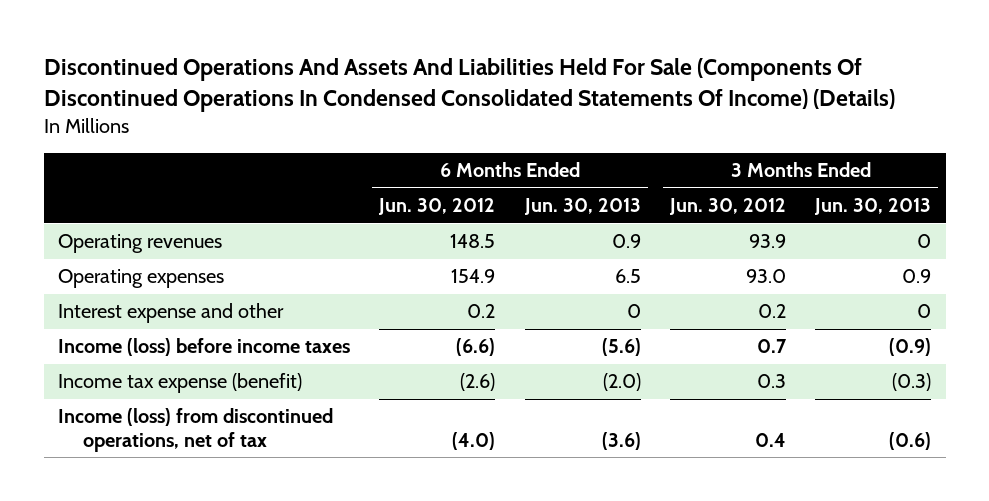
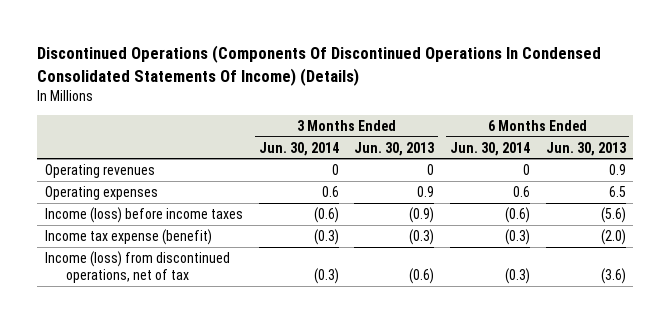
[43,57,895,112] Discontinued Operations And Assets And Liabilities Held For Sale (Components Of Discontinued Operations In Condensed Consolidated Statements Of Income) (Details) -> [37,45,602,86] Discontinued Operations (Components Of Discontinued Operations In Condensed Consolidated Statements Of Income) (Details)
[378,198,496,216] Jun. 30, 2012 -> none
[668,198,786,216] Jun. 30, 2012 -> none
none -> [258,141,339,156] Jun. 30, 2014
none -> [449,141,530,156] Jun. 30, 2014
[58,303,285,324] Interest expense and other -> none

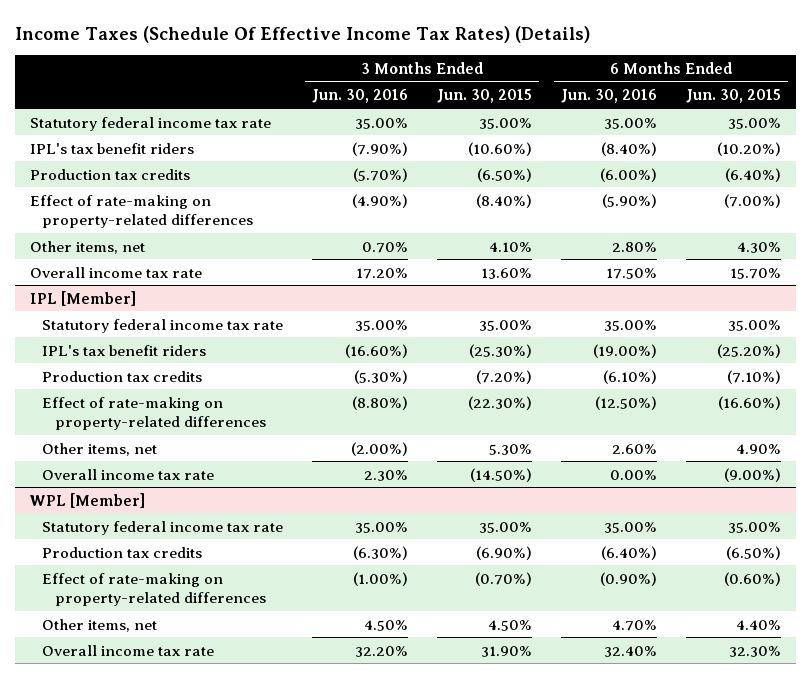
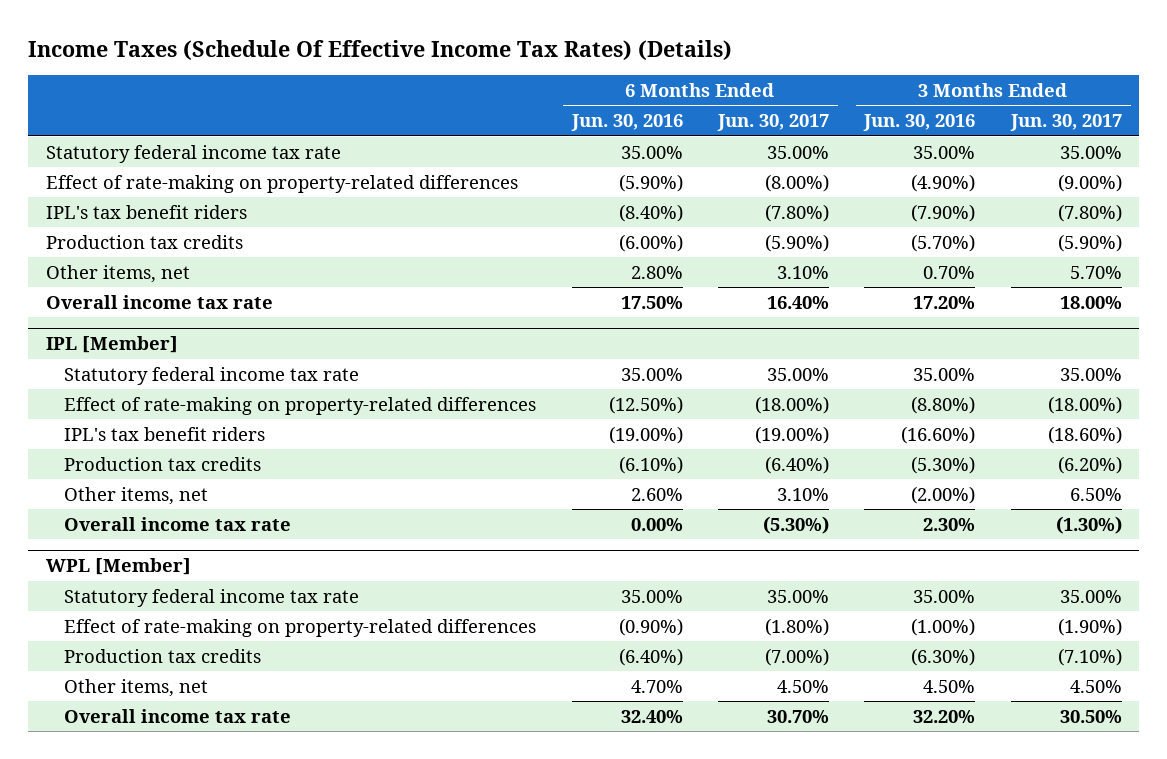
[437,89,533,104] Jun. 30, 2015 -> none
[686,89,782,104] Jun. 30, 2015 -> none
none -> [717,114,830,132] Jun. 30, 2017
none -> [1009,114,1122,132] Jun. 30, 2017
[29,194,254,229] Effect of rate-making on property-related differences -> [45,174,518,193] Effect of rate-making on property-related differences
[42,396,266,431] Effect of rate-making on property-related differences -> [64,396,537,415] Effect of rate-making on property-related differences
[42,546,203,558] Production tax credits -> [64,648,262,663] Production tax credits

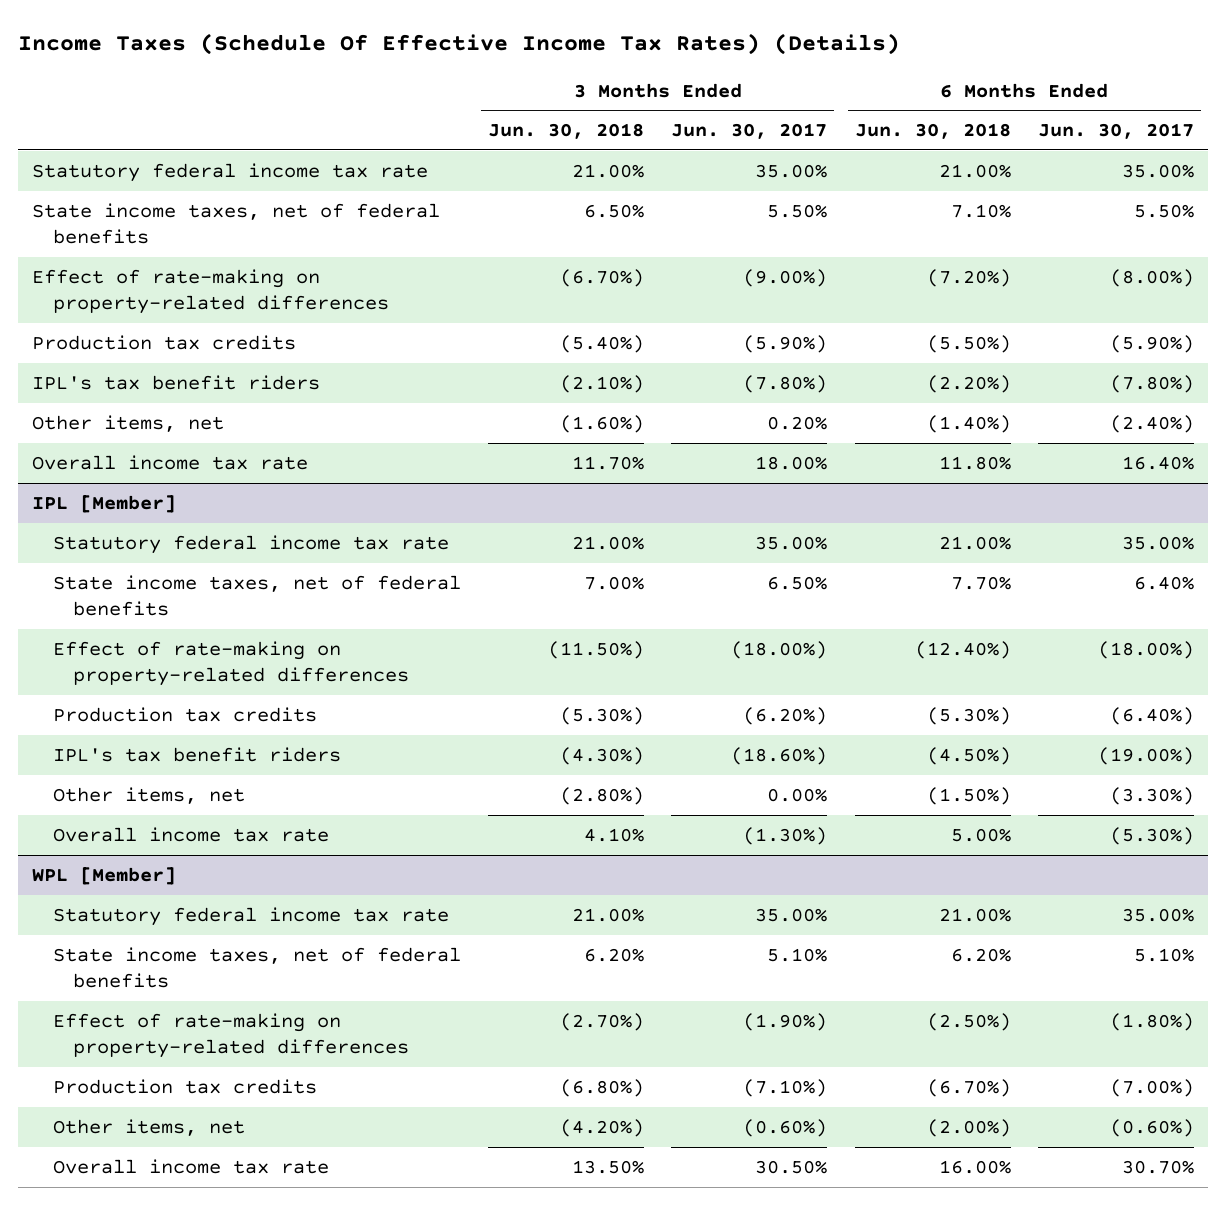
[570,114,683,132] Jun. 30, 2016 -> none
[863,114,976,132] Jun. 30, 2016 -> none
none -> [488,123,645,140] Jun. 30, 2018
none -> [854,123,1011,140] Jun. 30, 2018
none -> [32,202,441,245] State income taxes, net of federal benefits
[45,204,247,219] IPL's tax benefit riders -> [32,374,321,390] IPL's tax benefit riders
[777,265,830,279] 3.10% -> [1110,414,1195,433] (2.40%)
[1069,265,1122,279] 5.70% -> [767,415,828,430] 0.20%
none -> [52,574,461,617] State income taxes, net of federal benefits
[64,426,266,441] IPL's tax benefit riders -> [52,746,341,762] IPL's tax benefit riders
[777,487,830,501] 3.10% -> [1110,786,1195,805] (3.30%)
[1069,487,1122,501] 6.50% -> [767,787,828,802] 0.00%
none -> [52,946,461,989] State income taxes, net of federal benefits
[777,679,830,693] 4.50% -> [1110,1118,1195,1137] (0.60%)
[1069,679,1122,693] 4.50% -> [743,1118,828,1137] (0.60%)

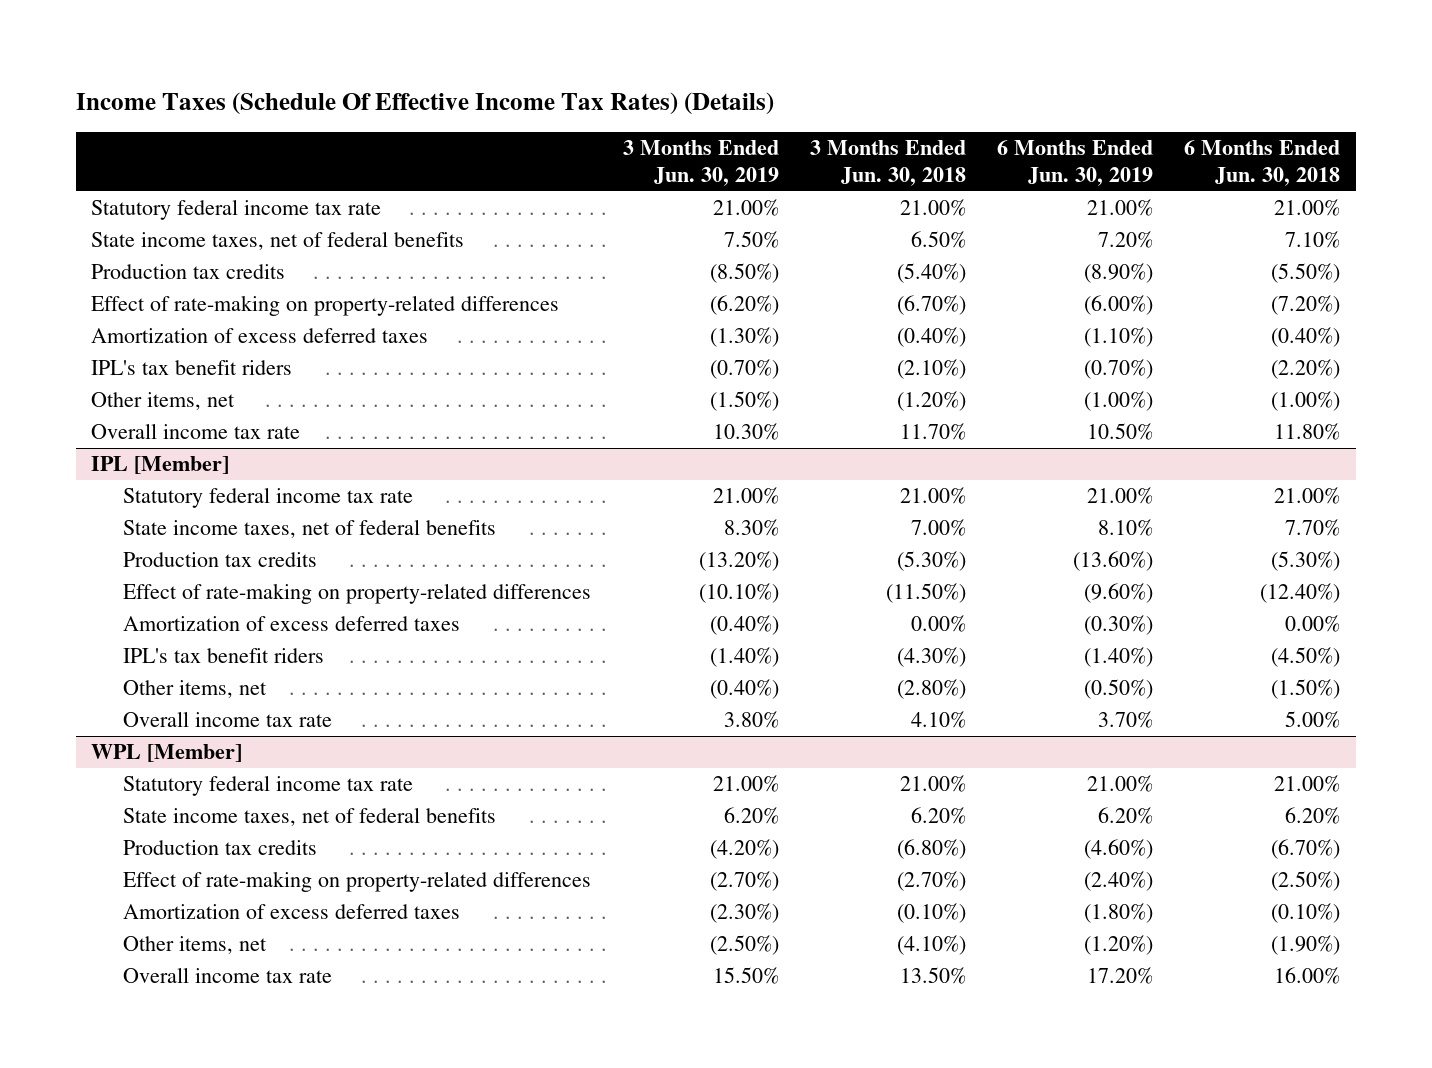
[671,123,828,140] Jun. 30, 2017 -> none
[1038,123,1195,140] Jun. 30, 2017 -> none
none -> [622,140,779,186] 3 Months Ended Jun. 30, 2019
none -> [997,140,1154,186] 6 Months Ended Jun. 30, 2019
[32,268,389,315] Effect of rate-making on property-related differences -> [91,295,560,317] Effect of rate-making on property-related differences
none -> [91,328,429,344] Amortization of excess deferred taxes
[560,414,645,433] (1.60%) -> [896,391,966,412] (1.20%)
[926,414,1011,433] (1.40%) -> [1271,391,1341,412] (1.00%)
[52,640,410,687] Effect of rate-making on property-related differences -> [123,583,592,605] Effect of rate-making on property-related differences
none -> [123,616,461,632] Amortization of excess deferred taxes
[52,1012,410,1059] Effect of rate-making on property-related differences -> [123,871,592,893] Effect of rate-making on property-related differences
none -> [123,904,461,920] Amortization of excess deferred taxes
[560,1118,645,1137] (4.20%) -> [896,935,966,956] (4.10%)
[926,1118,1011,1137] (2.00%) -> [1271,935,1341,956] (1.90%)

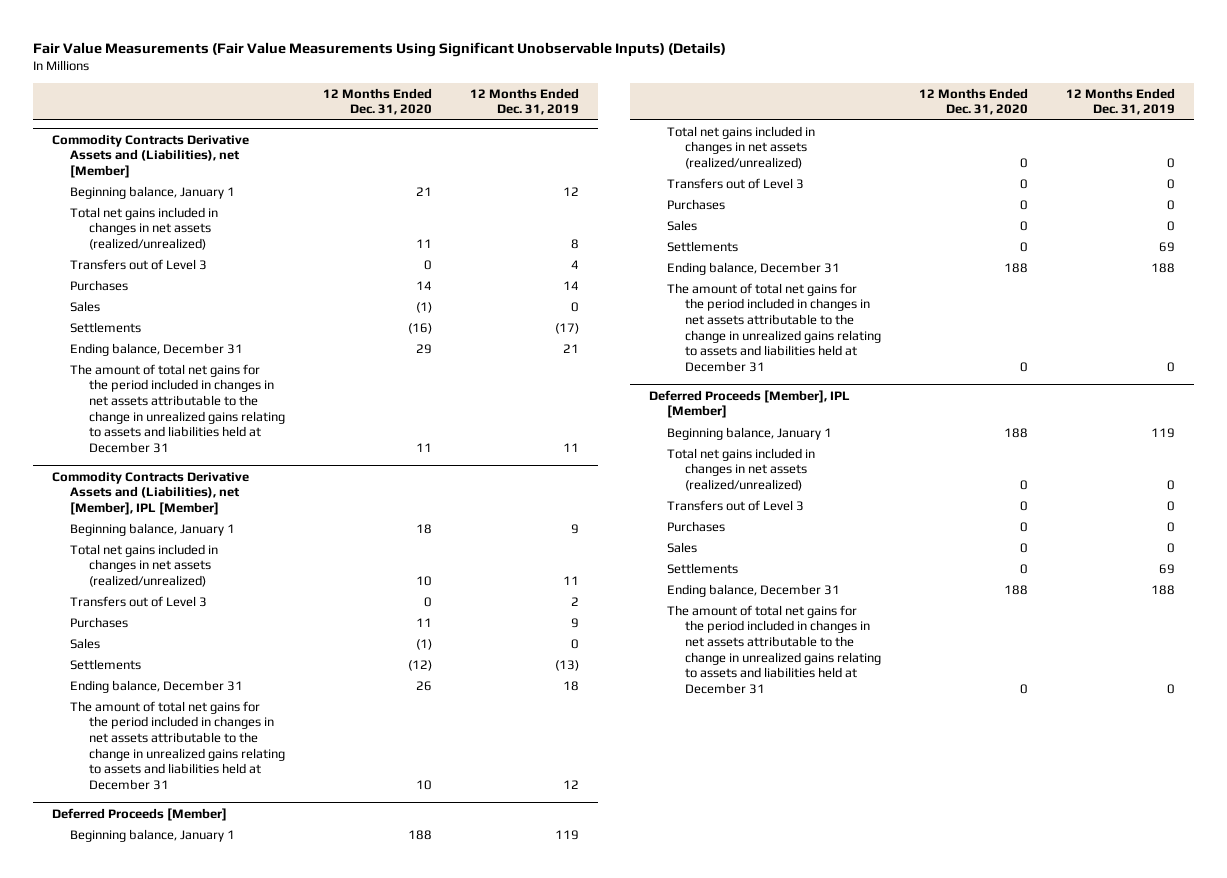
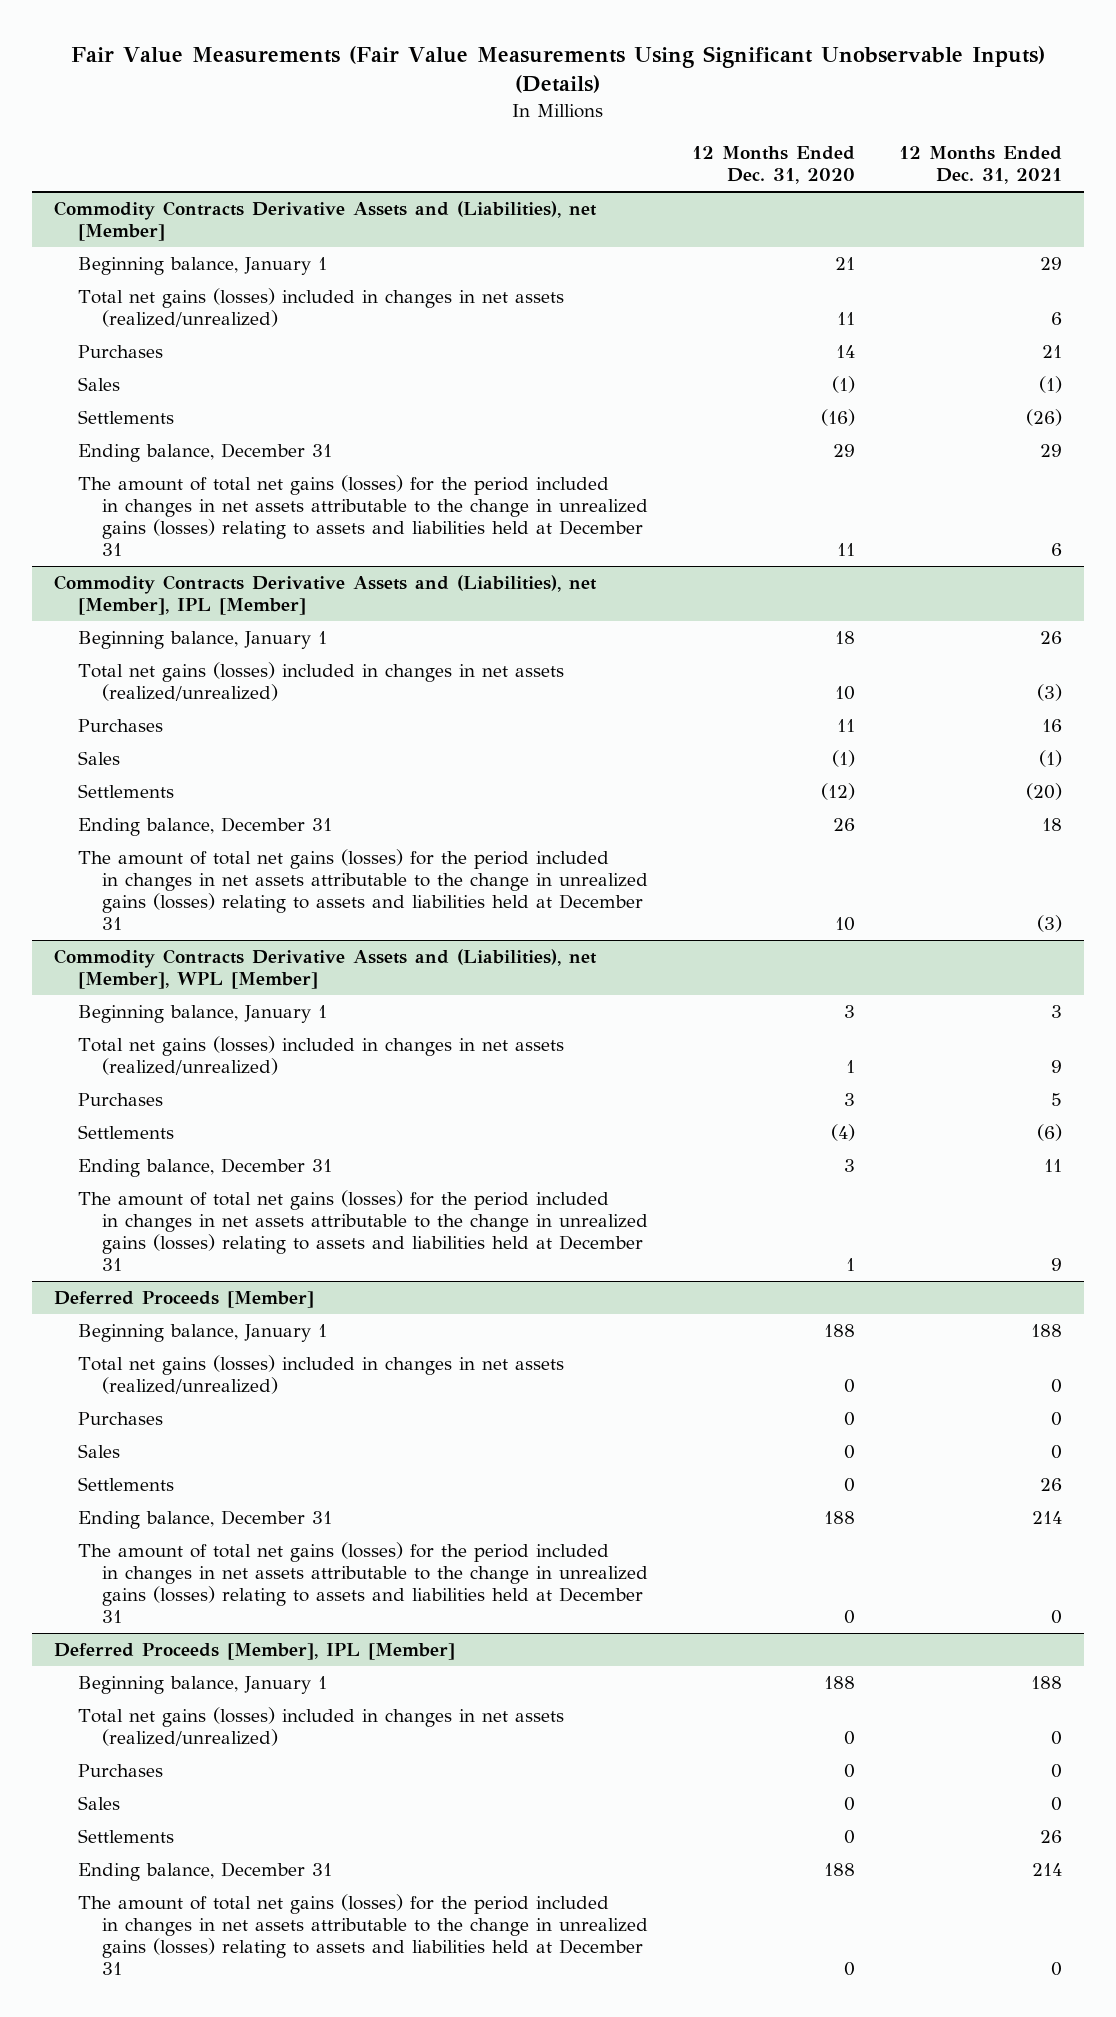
[469,87,579,116] 12 Months Ended Dec. 31, 2019 -> none
none -> [898,145,1062,185] 12 Months Ended Dec. 31, 2021
[70,258,208,270] Transfers out of Level 3 -> none
[70,206,219,250] Total net gains included in changes in net assets (realized/unrealized) -> [78,288,565,328] Total net gains (losses) included in changes in net assets (realized/unrealized)
[70,363,285,453] The amount of total net gains for the period included in changes in net assets attributable to the change in unrealized gains relating to assets and liabilities held at December 31 -> [78,475,649,557] The amount of total net gains (losses) for the period included in changes in net assets attributable to the change in unrealized gains (losses) relating to assets and liabilities held at December 31
[70,595,208,607] Transfers out of Level 3 -> none
[70,543,219,587] Total net gains included in changes in net assets (realized/unrealized) -> [78,662,565,702] Total net gains (losses) included in changes in net assets (realized/unrealized)
[70,700,285,790] The amount of total net gains for the period included in changes in net assets attributable to the change in unrealized gains relating to assets and liabilities held at December 31 -> [78,849,649,931] The amount of total net gains (losses) for the period included in changes in net assets attributable to the change in unrealized gains (losses) relating to assets and liabilities held at December 31
none -> [54,949,598,990] Commodity Contracts Derivative Assets and (Liabilities), net [Member], WPL [Member]
none -> [78,1005,328,1024] Beginning balance, January 1
none -> [78,1036,565,1076] Total net gains (losses) included in changes in net assets (realized/unrealized)
none -> [78,1093,164,1107] Purchases
none -> [78,1125,175,1140] Settlements
none -> [78,1158,333,1178] Ending balance, December 31
none -> [78,1190,649,1272] The amount of total net gains (losses) for the period included in changes in net assets attributable to the change in unrealized gains (losses) relating to assets and liabilities held at December 31
[667,177,805,189] Transfers out of Level 3 -> none
[667,125,816,169] Total net gains included in changes in net assets (realized/unrealized) -> [78,1355,565,1395] Total net gains (losses) included in changes in net assets (realized/unrealized)
[667,282,882,372] The amount of total net gains for the period included in changes in net assets attributable to the change in unrealized gains relating to assets and liabilities held at December 31 -> [78,1542,649,1624] The amount of total net gains (losses) for the period included in changes in net assets attributable to the change in unrealized gains (losses) relating to assets and liabilities held at December 31
[667,499,805,511] Transfers out of Level 3 -> none
[667,447,816,491] Total net gains included in changes in net assets (realized/unrealized) -> [78,1707,565,1747] Total net gains (losses) included in changes in net assets (realized/unrealized)
[667,604,882,694] The amount of total net gains for the period included in changes in net assets attributable to the change in unrealized gains relating to assets and liabilities held at December 31 -> [78,1894,649,1976] The amount of total net gains (losses) for the period included in changes in net assets attributable to the change in unrealized gains (losses) relating to assets and liabilities held at December 31

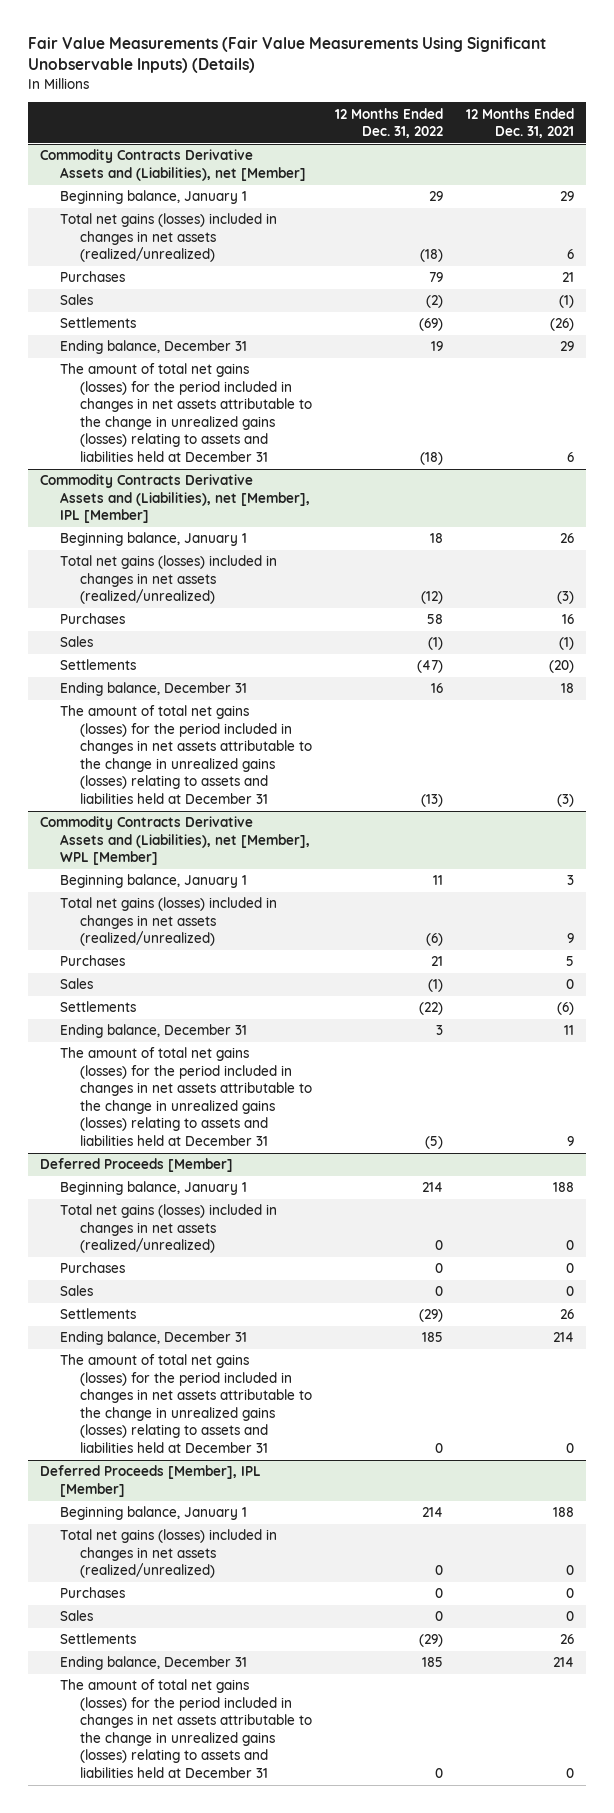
[692,145,856,185] 12 Months Ended Dec. 31, 2020 -> none
none -> [335,107,444,139] 12 Months Ended Dec. 31, 2022
none -> [59,978,93,990] Sales

